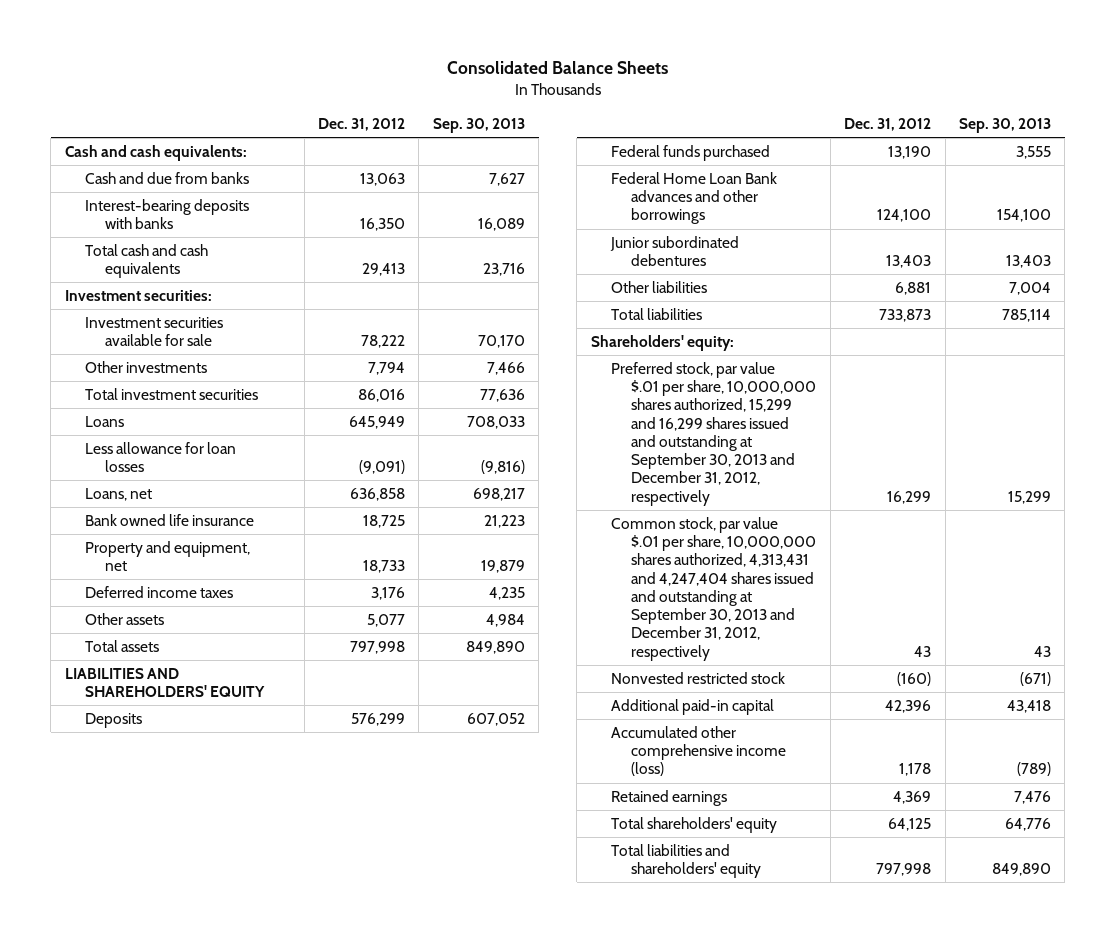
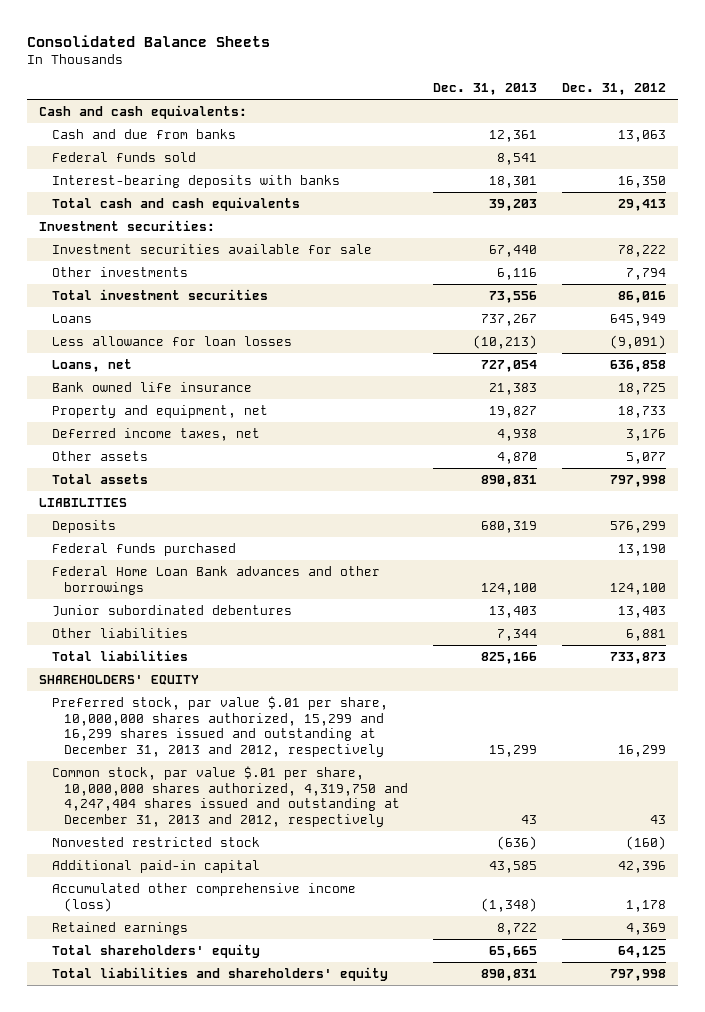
[432,118,525,134] Sep. 30, 2013 -> none
none -> [432,83,537,96] Dec. 31, 2013
none -> [51,151,196,162] Federal funds sold
[84,585,233,598] Deferred income taxes -> [51,427,260,441] Deferred income taxes, net
[64,667,265,698] LIABILITIES AND SHAREHOLDERS' EQUITY -> [39,497,128,507] LIABILITIES
[590,334,734,351] Shareholders' equity: -> [39,674,200,685] SHAREHOLDERS' EQUITY
[611,361,817,506] Preferred stock, par value $.01 per share, 10,000,000 shares authorized, 15,299 and 16,299 shares issued and outstanding at September 30, 2013 and December 31, 2012, respectively -> [51,695,388,757] Preferred stock, par value $.01 per share, 10,000,000 shares authorized, 15,299 and 16,299 shares issued and outstanding at December 31, 2013 and 2012, respectively
[611,516,817,661] Common stock, par value $.01 per share, 10,000,000 shares authorized, 4,313,431 and 4,247,404 shares issued and outstanding at September 30, 2013 and December 31, 2012, respectively -> [51,765,409,827] Common stock, par value $.01 per share, 10,000,000 shares authorized, 4,319,750 and 4,247,404 shares issued and outstanding at December 31, 2013 and 2012, respectively

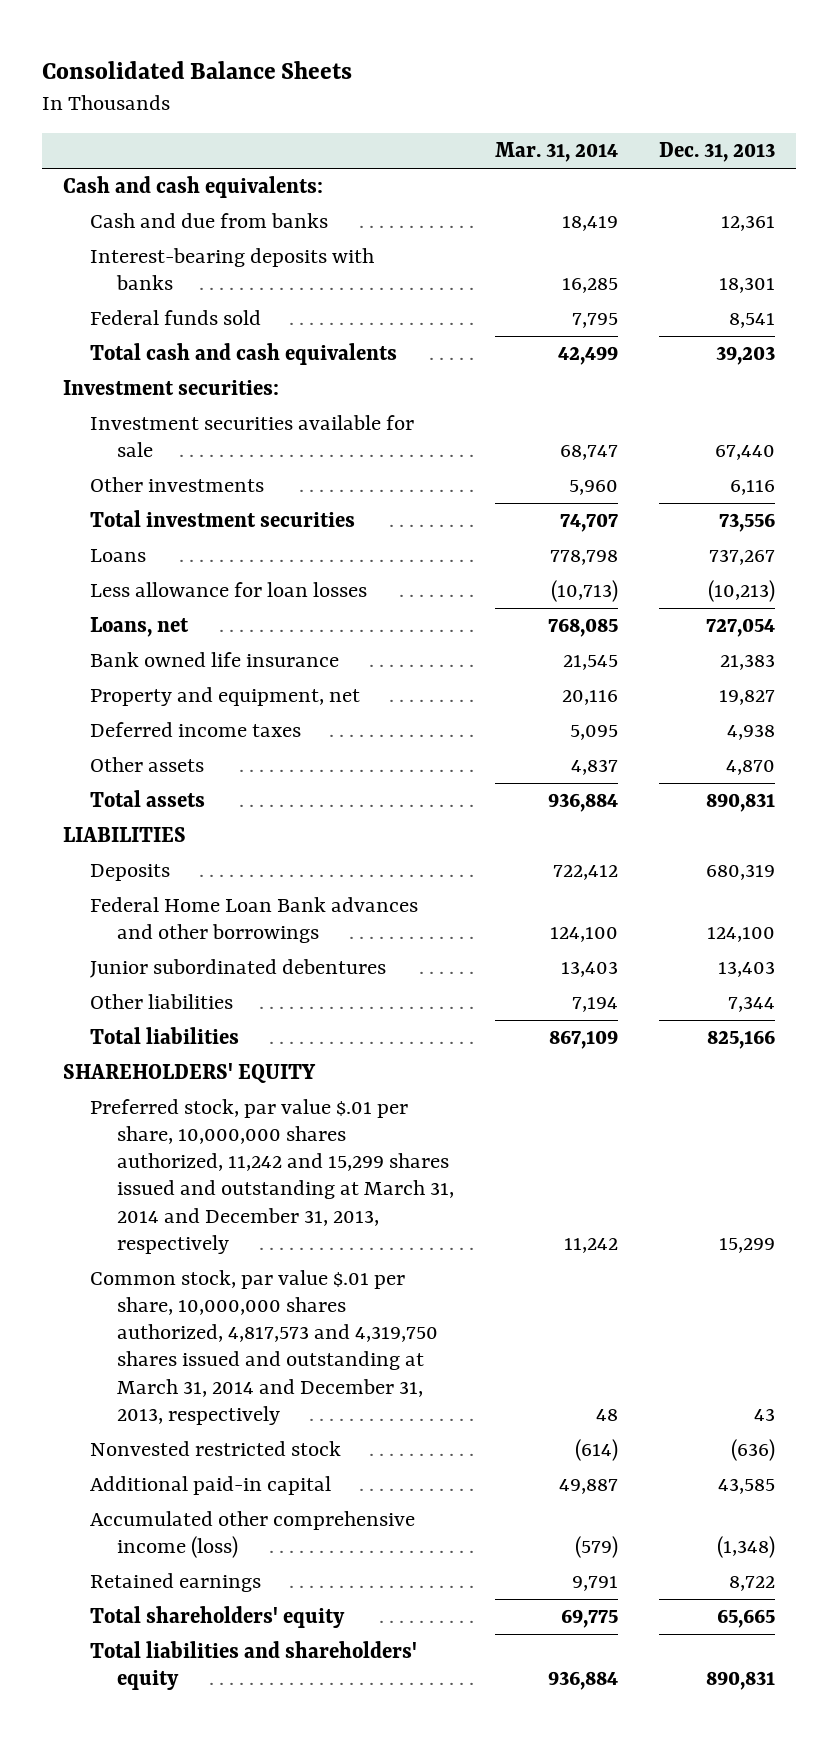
[561,83,666,96] Dec. 31, 2012 -> none
none -> [494,142,618,163] Mar. 31, 2014
[51,151,196,162] Federal funds sold -> [89,310,261,326] Federal funds sold
[51,427,260,441] Deferred income taxes, net -> [89,722,301,738] Deferred income taxes
[51,542,236,556] Federal funds purchased -> none
[51,695,388,757] Preferred stock, par value $.01 per share, 10,000,000 shares authorized, 15,299 and 16,299 shares issued and outstanding at December 31, 2013 and 2012, respectively -> [89,1099,454,1254] Preferred stock, par value $.01 per share, 10,000,000 shares authorized, 11,242 and 15,299 shares issued and outstanding at March 31, 2014 and December 31, 2013, respectively
[51,765,409,827] Common stock, par value $.01 per share, 10,000,000 shares authorized, 4,319,750 and 4,247,404 shares issued and outstanding at December 31, 2013 and 2012, respectively -> [89,1270,438,1425] Common stock, par value $.01 per share, 10,000,000 shares authorized, 4,817,573 and 4,319,750 shares issued and outstanding at March 31, 2014 and December 31, 2013, respectively

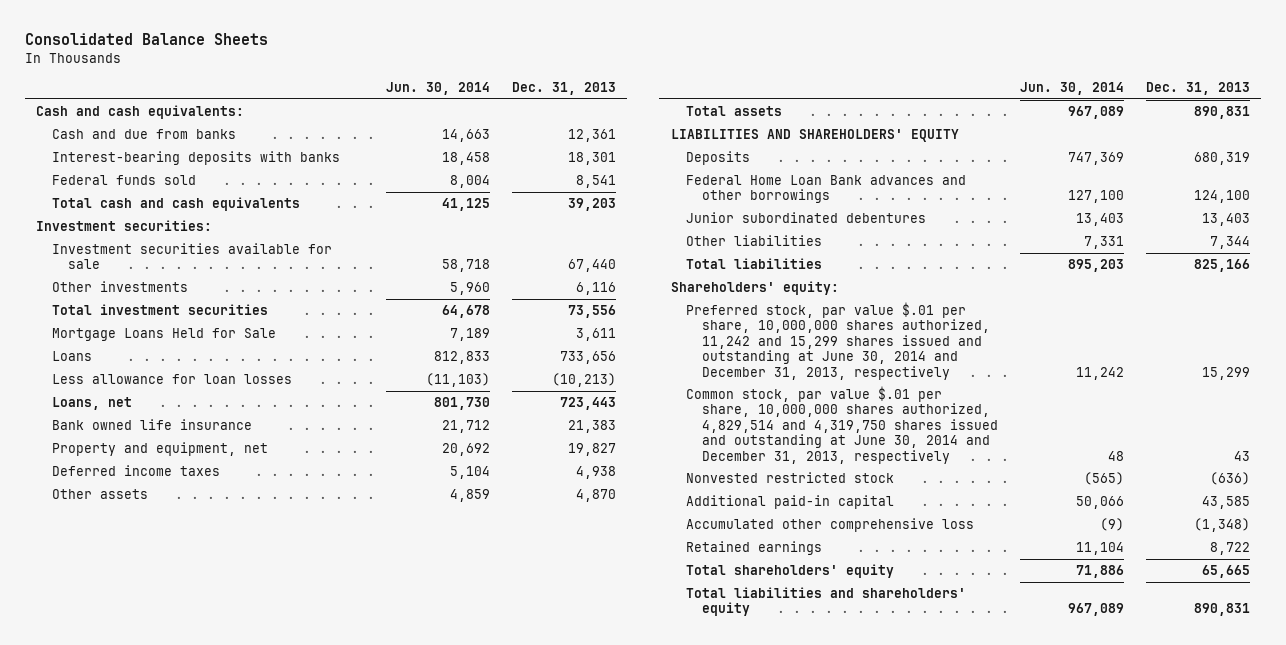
[494,142,618,163] Mar. 31, 2014 -> none
none -> [385,82,490,96] Jun. 30, 2014
none -> [51,328,276,342] Mortgage Loans Held for Sale
[709,549,776,566] 737,267 -> [559,351,616,365] 733,656
[706,618,776,638] 727,054 -> [559,397,616,411] 723,443
[63,827,187,843] LIABILITIES -> [670,129,959,143] LIABILITIES AND SHAREHOLDERS' EQUITY
[63,1063,317,1084] SHAREHOLDERS' EQUITY -> [670,281,839,296] Shareholders' equity:
[89,1099,454,1254] Preferred stock, par value $.01 per share, 10,000,000 shares authorized, 11,242 and 15,299 shares issued and outstanding at March 31, 2014 and December 31, 2013, respectively -> [686,302,991,380] Preferred stock, par value $.01 per share, 10,000,000 shares authorized, 11,242 and 15,299 shares issued and outstanding at June 30, 2014 and December 31, 2013, respectively
[89,1270,438,1425] Common stock, par value $.01 per share, 10,000,000 shares authorized, 4,817,573 and 4,319,750 shares issued and outstanding at March 31, 2014 and December 31, 2013, respectively -> [686,386,999,464] Common stock, par value $.01 per share, 10,000,000 shares authorized, 4,829,514 and 4,319,750 shares issued and outstanding at June 30, 2014 and December 31, 2013, respectively
[89,1511,415,1559] Accumulated other comprehensive income (loss) -> [686,518,975,533] Accumulated other comprehensive loss

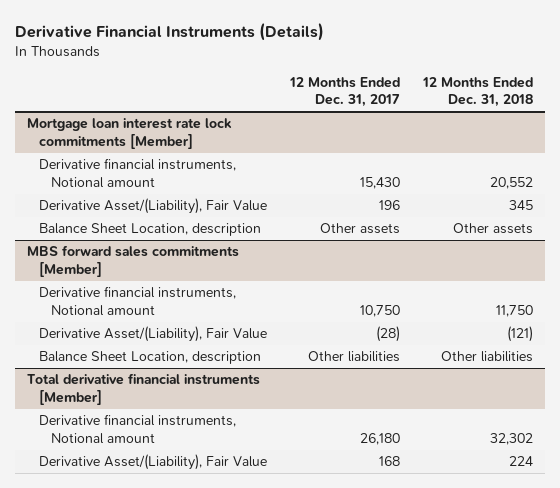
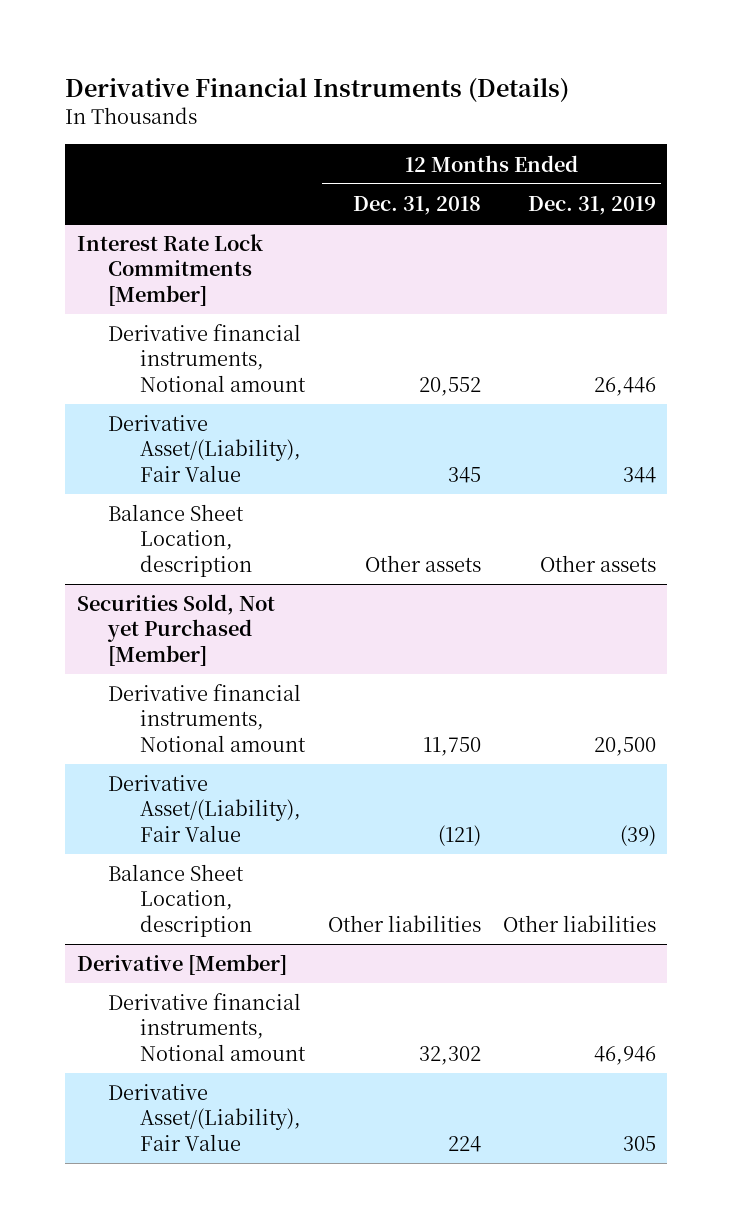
[288,76,400,108] 12 Months Ended Dec. 31, 2017 -> none
none -> [527,195,656,215] Dec. 31, 2019
[26,118,232,150] Mortgage loan interest rate lock commitments [Member] -> [76,234,263,306] Interest Rate Lock Commitments [Member]
[26,245,239,278] MBS forward sales commitments [Member] -> [76,594,275,666] Securities Sold, Not yet Purchased [Member]
[26,373,260,406] Total derivative financial instruments [Member] -> [76,954,287,976] Derivative [Member]

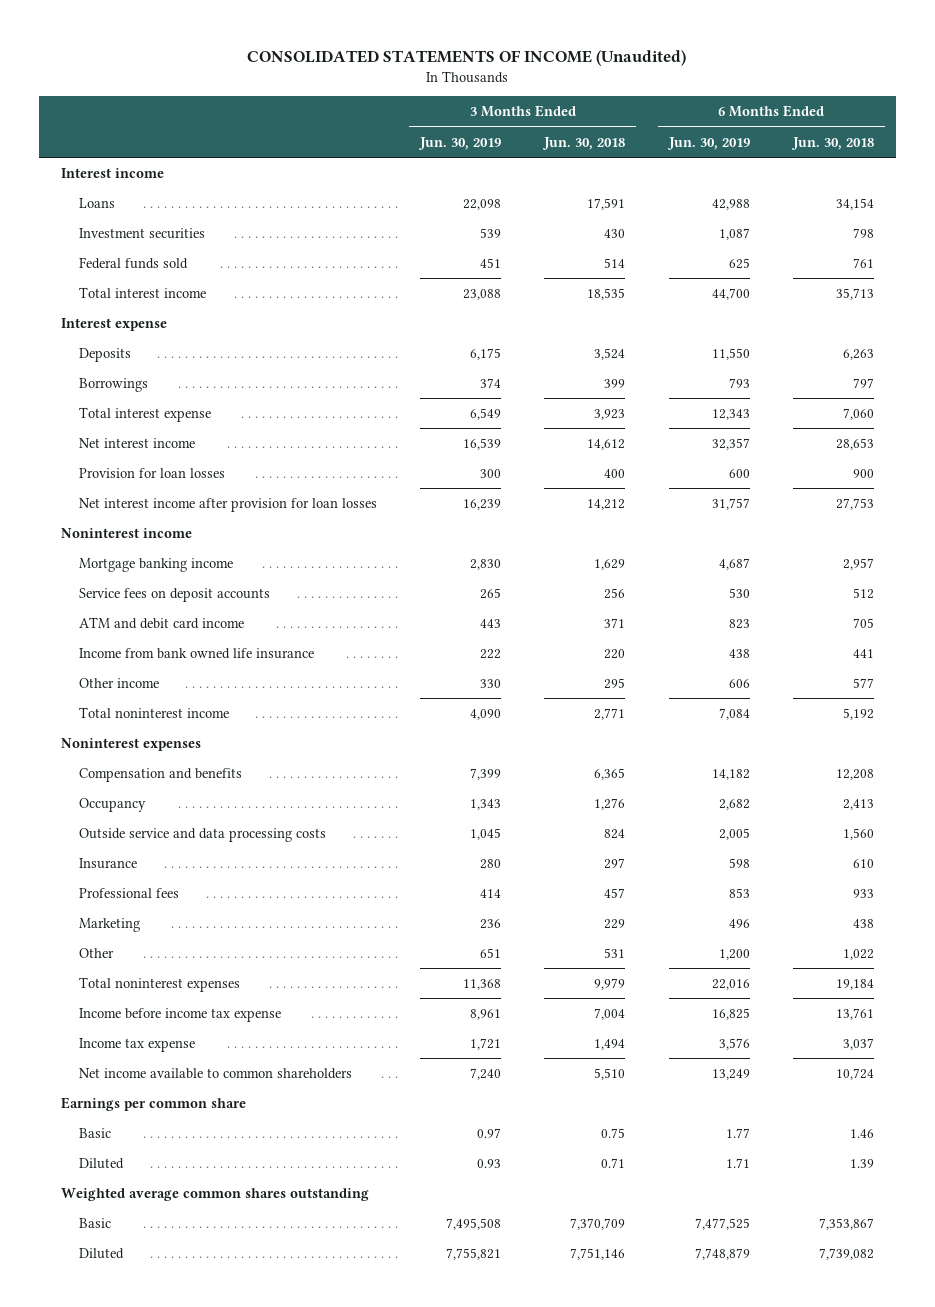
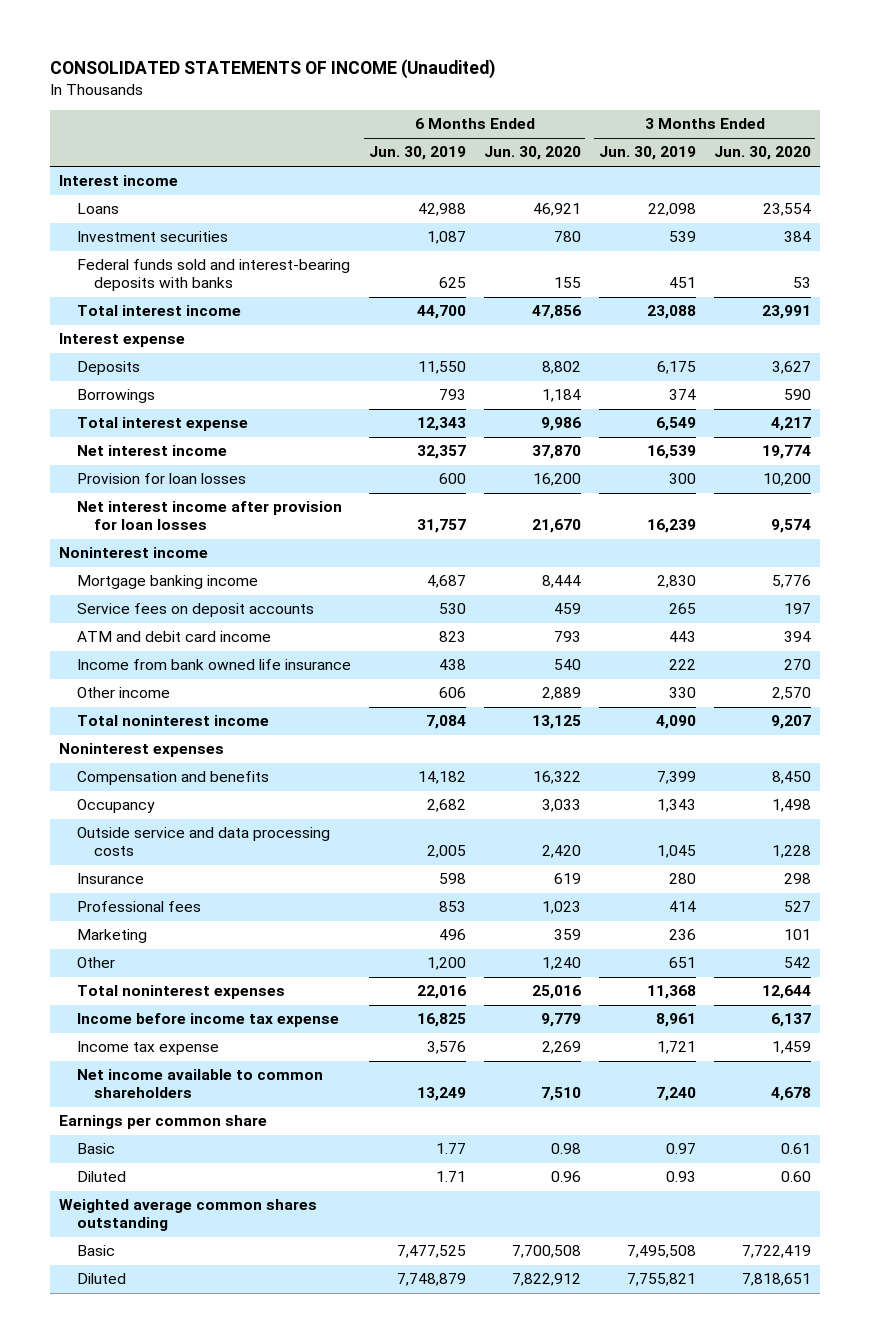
[542,136,626,150] Jun. 30, 2018 -> none
[791,136,875,150] Jun. 30, 2018 -> none
none -> [483,146,581,161] Jun. 30, 2020
none -> [713,146,811,161] Jun. 30, 2020
[78,256,188,269] Federal funds sold -> [76,259,350,292] Federal funds sold and interest-bearing deposits with banks

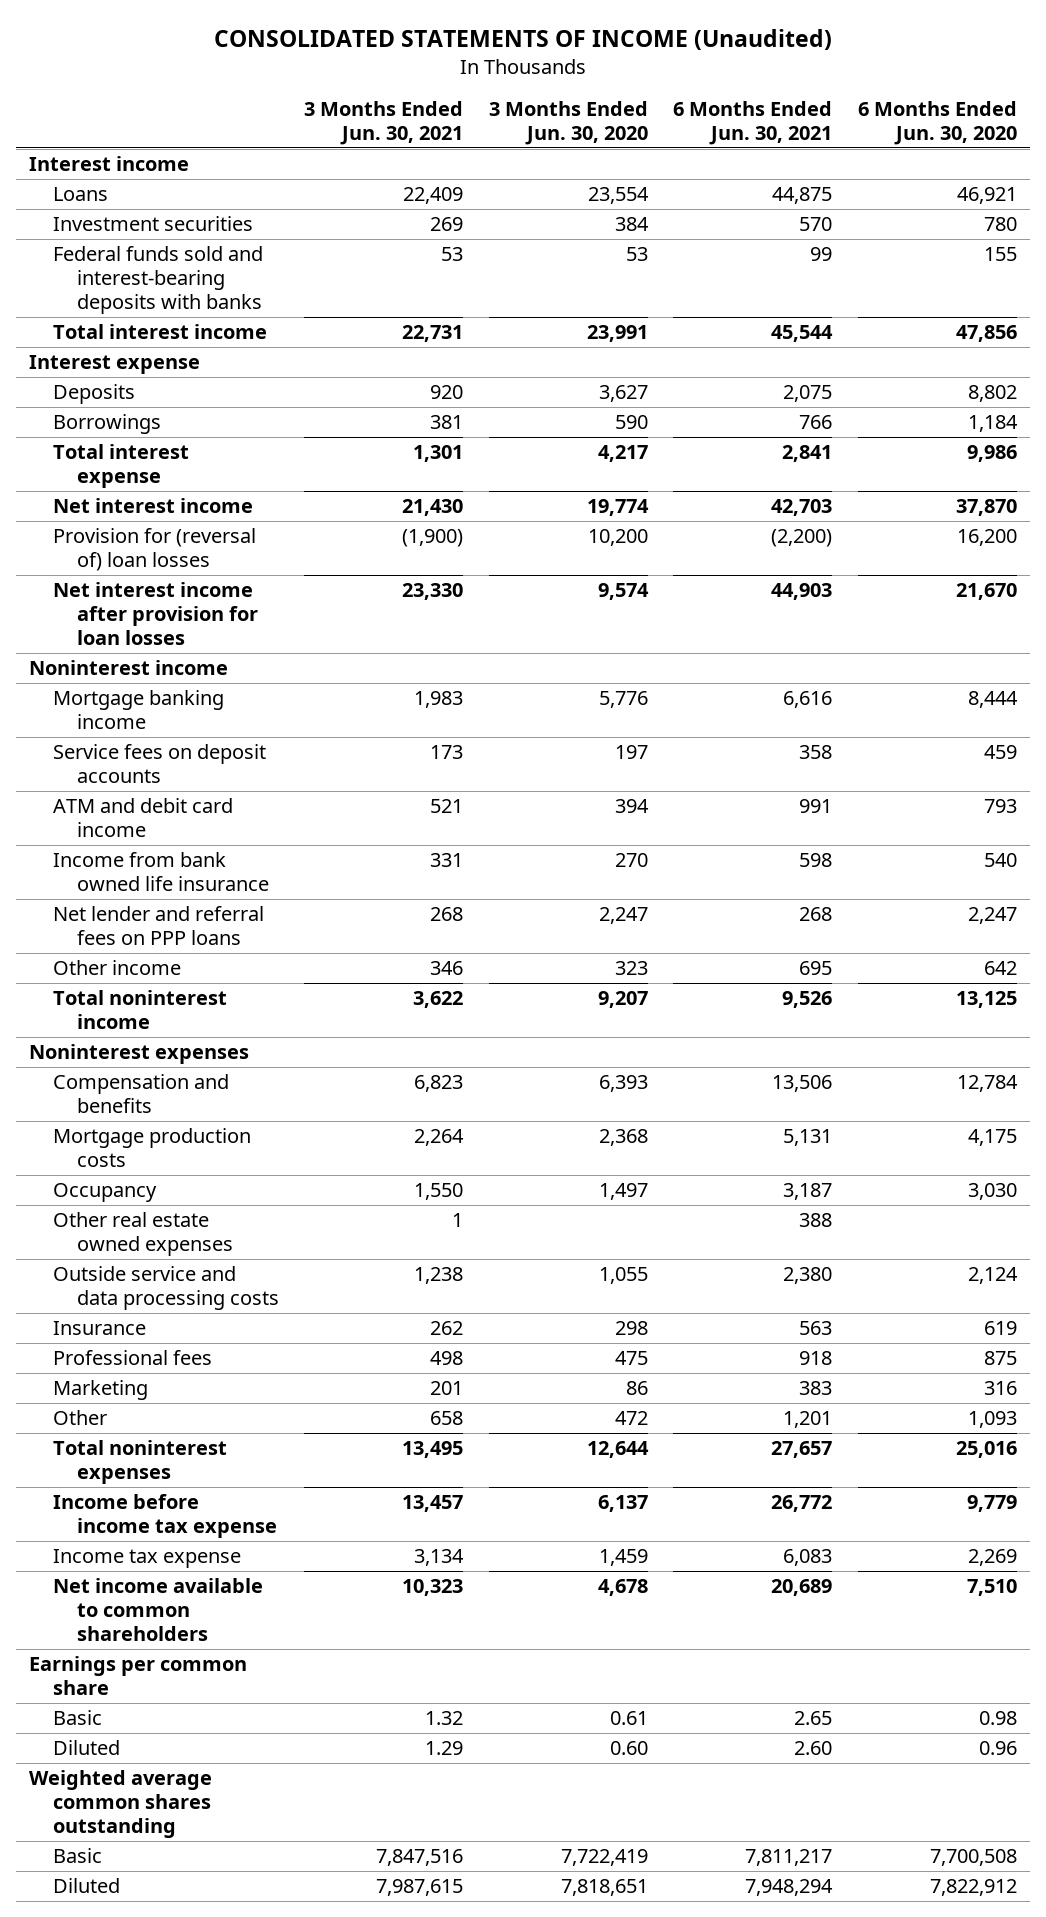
[368,146,466,161] Jun. 30, 2019 -> none
[598,146,696,161] Jun. 30, 2019 -> none
none -> [304,101,464,146] 3 Months Ended Jun. 30, 2021
none -> [673,101,833,146] 6 Months Ended Jun. 30, 2021
[76,473,246,485] Provision for loan losses -> [52,527,256,571] Provision for (reversal of) loan losses
none -> [52,905,264,945] Net lender and referral fees on PPP loans
[541,687,581,701] 2,889 -> [983,960,1017,975] 642
[771,687,811,701] 2,570 -> [614,960,648,975] 323
[532,771,581,785] 16,322 -> [956,1074,1018,1092] 12,784
[771,771,811,785] 8,450 -> [598,1074,648,1092] 6,393
none -> [52,1127,251,1167] Mortgage production costs
[541,799,581,813] 3,033 -> [967,1182,1017,1200] 3,030
[771,799,811,813] 1,498 -> [598,1182,648,1200] 1,497
none -> [52,1211,233,1256] Other real estate owned expenses
[541,845,581,859] 2,420 -> [967,1266,1018,1284] 2,124
[771,845,811,859] 1,228 -> [598,1266,648,1284] 1,055
[541,901,581,915] 1,023 -> [983,1350,1017,1365] 875
[783,901,811,913] 527 -> [614,1350,648,1365] 475
[553,929,581,941] 359 -> [983,1380,1017,1395] 316
[783,929,811,941] 101 -> [625,1380,648,1395] 86
[541,957,581,971] 1,240 -> [967,1410,1017,1428] 1,093
[783,957,811,969] 542 -> [614,1410,648,1425] 472

